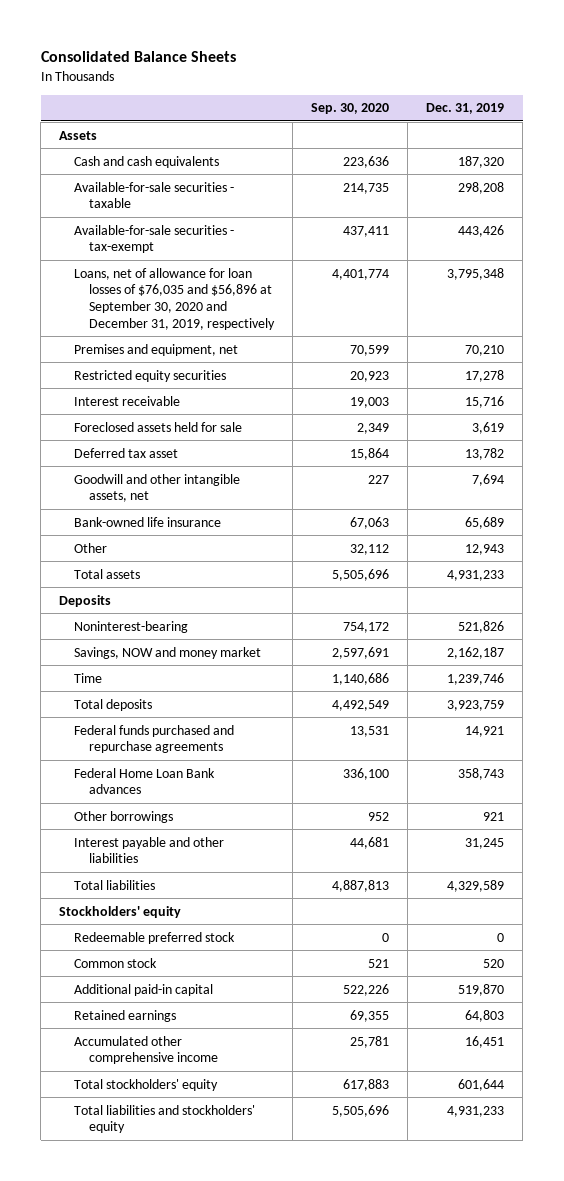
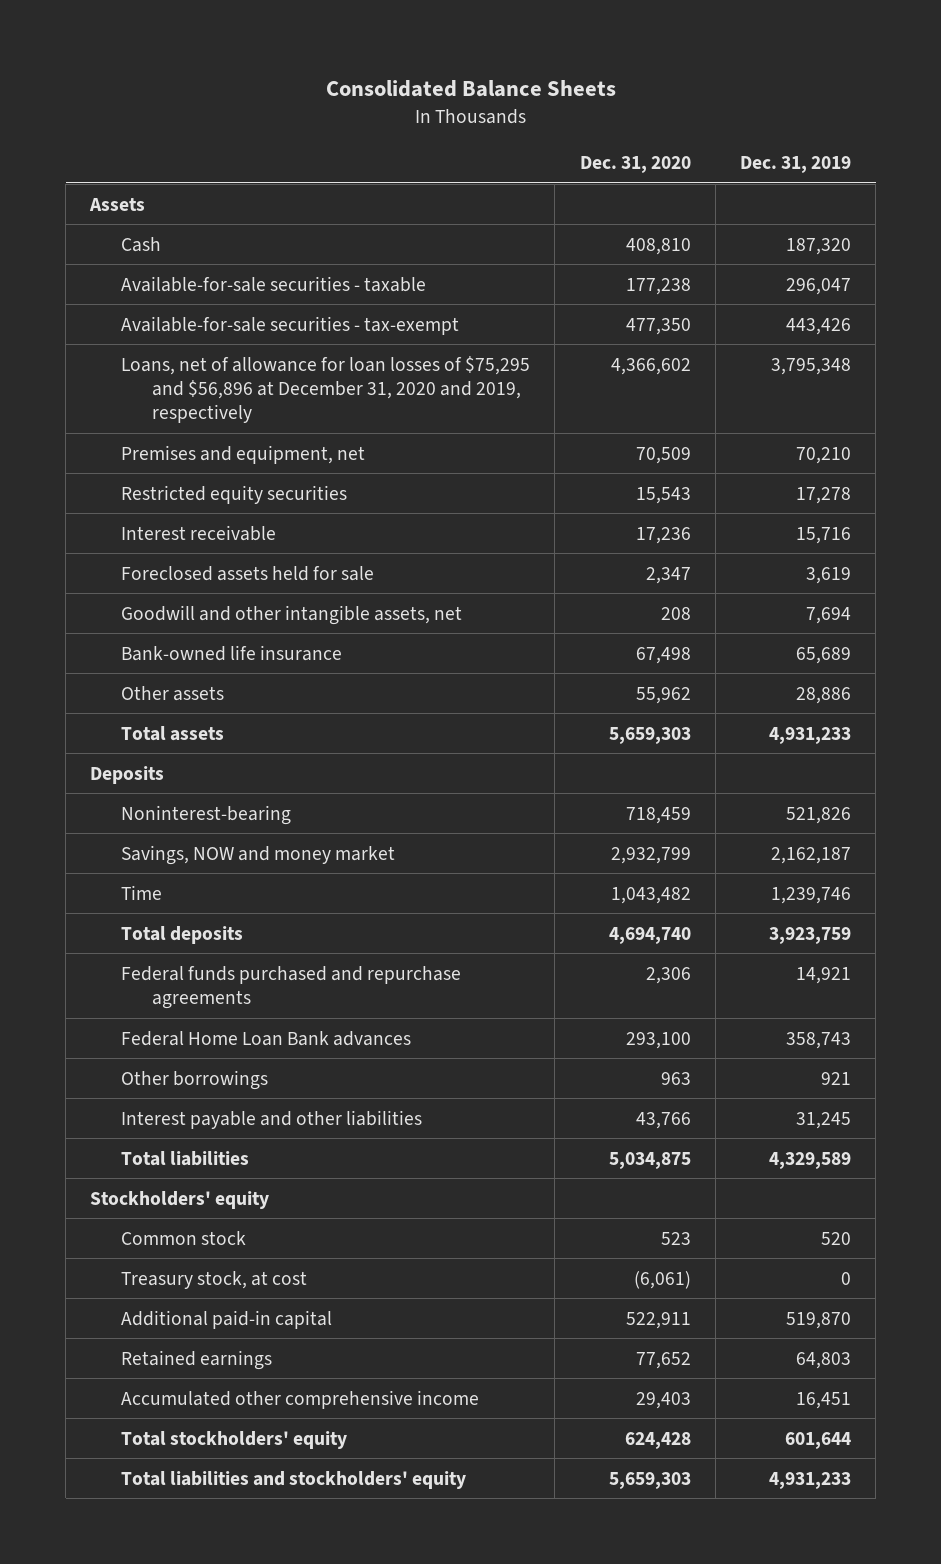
[310,103,389,115] Sep. 30, 2020 -> none
none -> [579,156,691,174] Dec. 31, 2020
[74,155,220,168] Cash and cash equivalents -> [121,236,162,252] Cash
[458,181,505,194] 298,208 -> [785,277,851,295] 296,047
[74,267,275,330] Loans, net of allowance for loan losses of $76,035 and $56,896 at September 30, 2020 and December 31, 2019, respectively -> [121,355,531,424] Loans, net of allowance for loan losses of $75,295 and $56,896 at December 31, 2020 and 2019, respectively
[74,447,179,458] Deferred tax asset -> none
[74,542,108,553] Other -> [121,685,225,701] Other assets
[465,543,505,555] 12,943 -> [795,686,851,704] 28,886
[74,931,236,944] Redeemable preferred stock -> none
none -> [121,1270,308,1289] Treasury stock, at cost

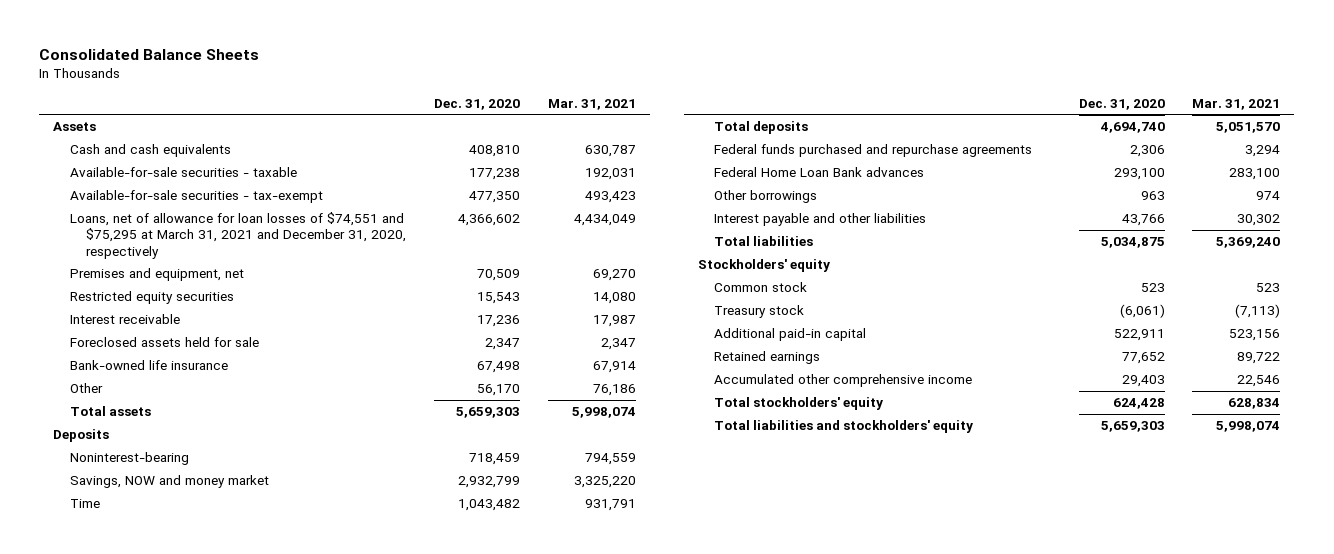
[739,156,851,174] Dec. 31, 2019 -> none
none -> [548,98,637,110] Mar. 31, 2021
[121,236,162,252] Cash -> [69,144,231,158] Cash and cash equivalents
[121,355,531,424] Loans, net of allowance for loan losses of $75,295 and $56,896 at December 31, 2020 and 2019, respectively -> [69,212,407,259] Loans, net of allowance for loan losses of $74,551 and $75,295 at March 31, 2021 and December 31, 2020, respectively
[121,604,463,625] Goodwill and other intangible assets, net -> none
[121,685,225,701] Other assets -> [69,383,103,394] Other
[635,686,691,704] 55,962 -> [477,384,521,397] 56,170
[121,1270,308,1289] Treasury stock, at cost -> [714,305,805,319] Treasury stock

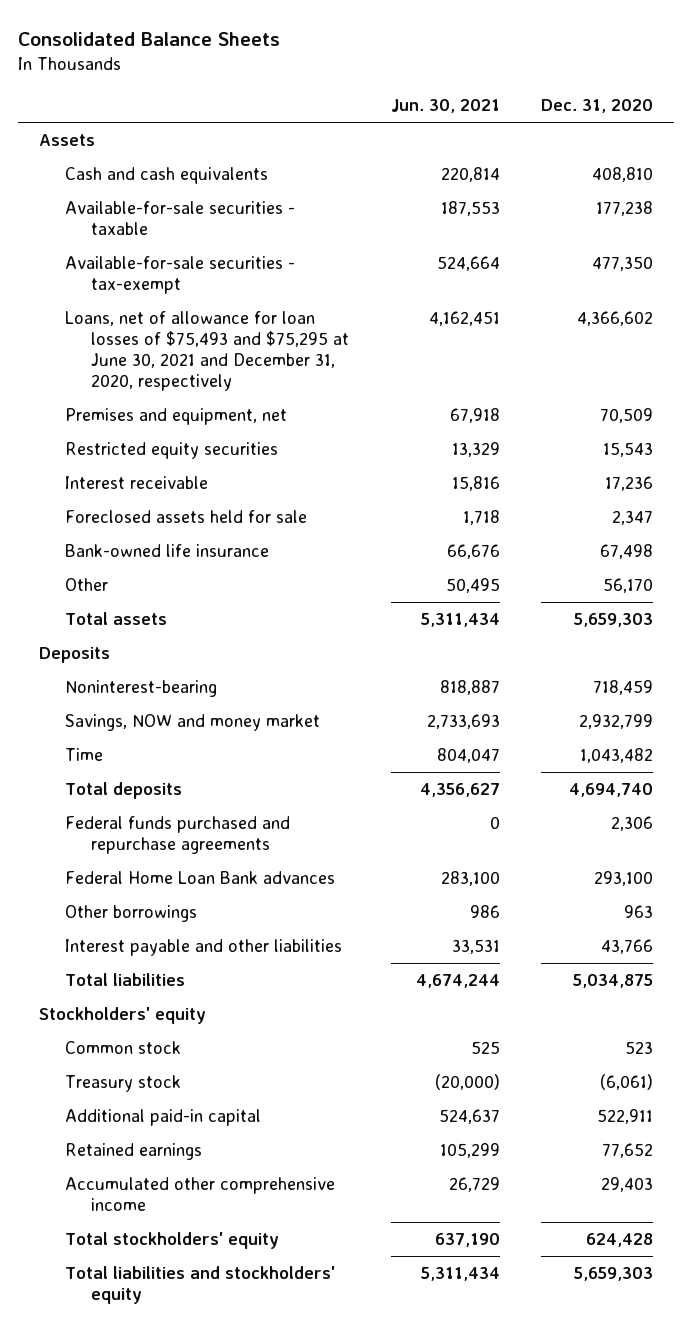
[548,98,637,110] Mar. 31, 2021 -> none
none -> [390,98,500,113] Jun. 30, 2021
[69,212,407,259] Loans, net of allowance for loan losses of $74,551 and $75,295 at March 31, 2021 and December 31, 2020, respectively -> [65,311,350,391] Loans, net of allowance for loan losses of $75,493 and $75,295 at June 30, 2021 and December 31, 2020, respectively

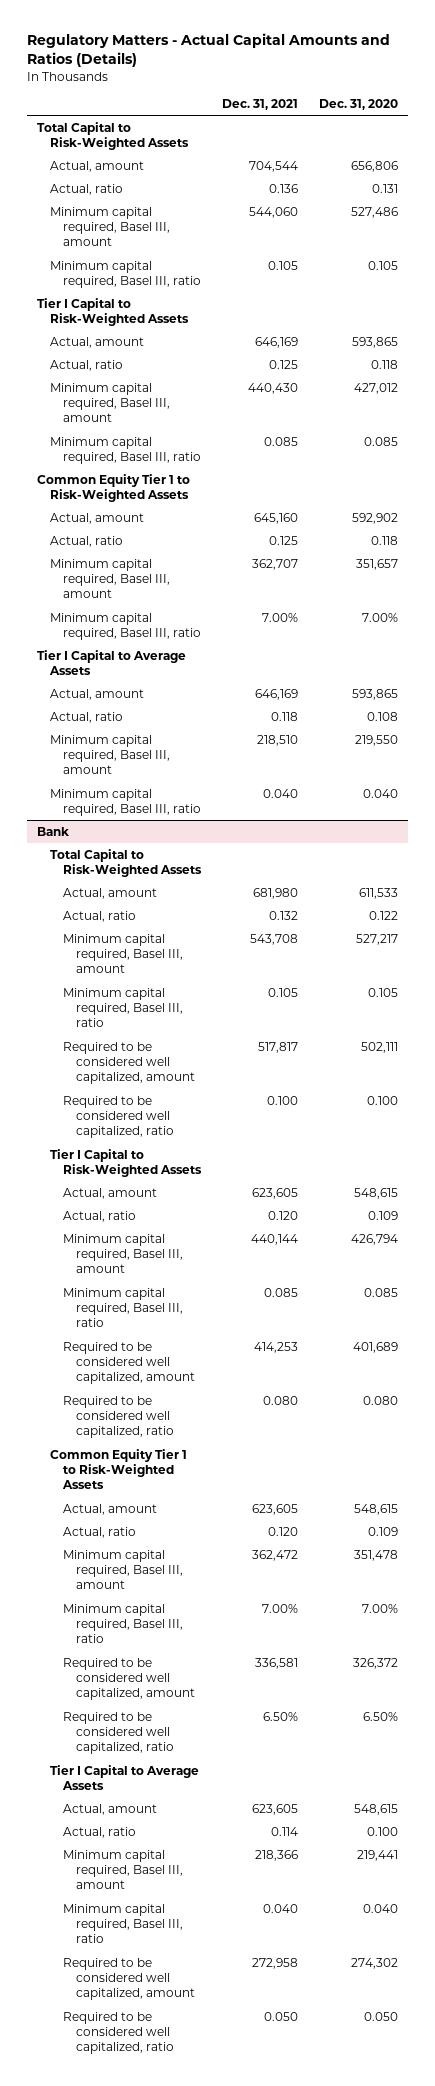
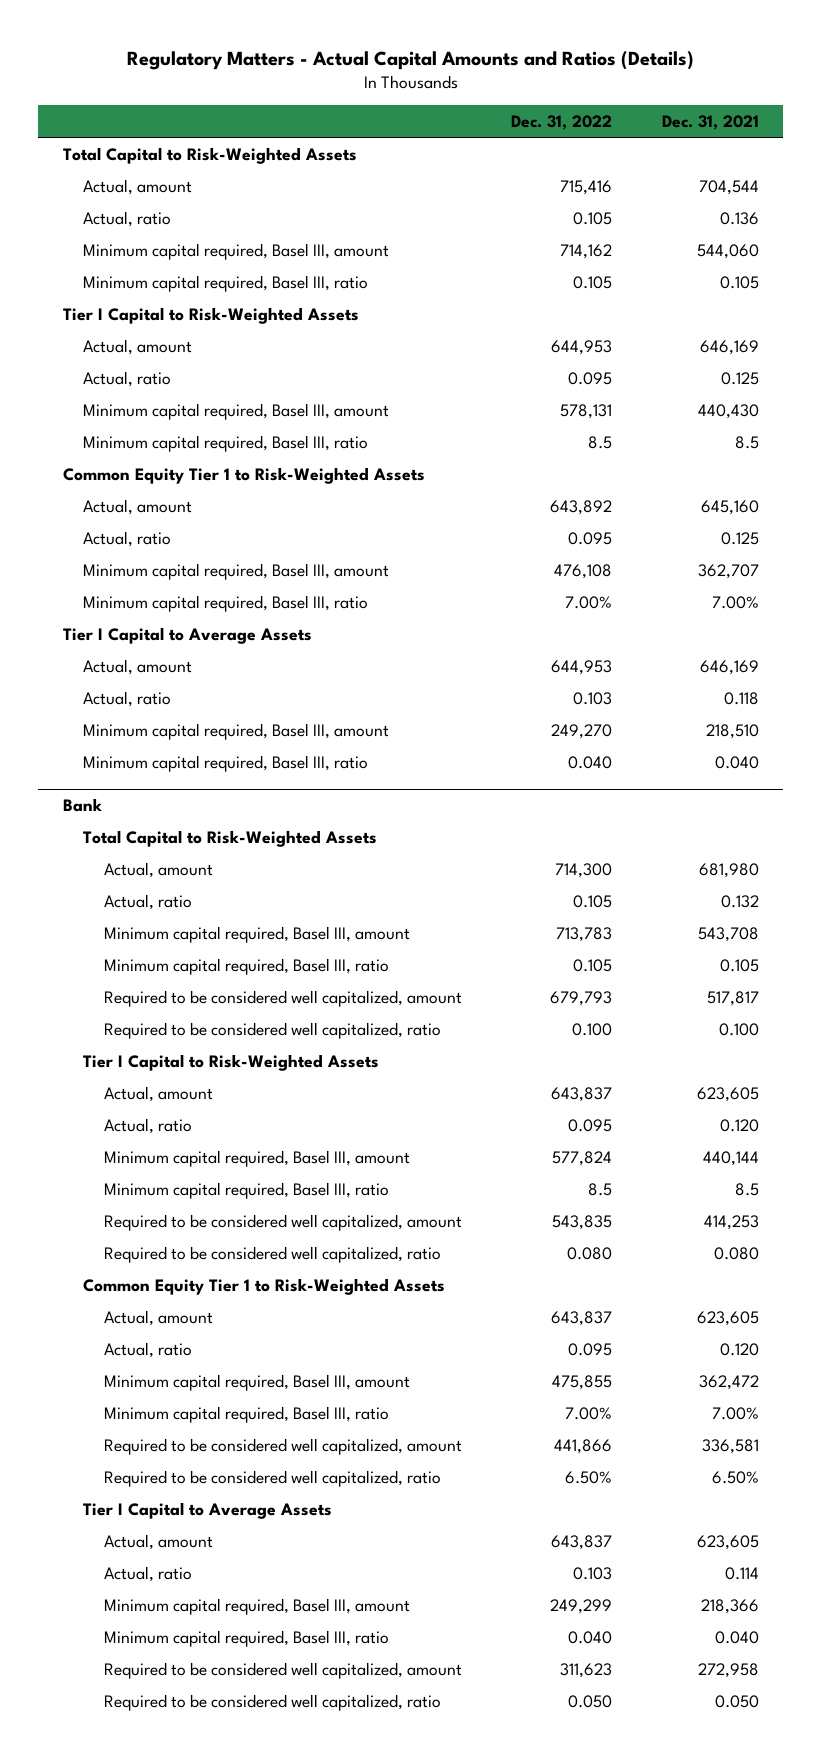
[318,99,398,111] Dec. 31, 2020 -> none
none -> [511,115,613,131] Dec. 31, 2022
[263,436,298,446] 0.085 -> [734,435,759,449] 8.5
[263,1287,298,1297] 0.085 -> [734,1182,759,1196] 8.5

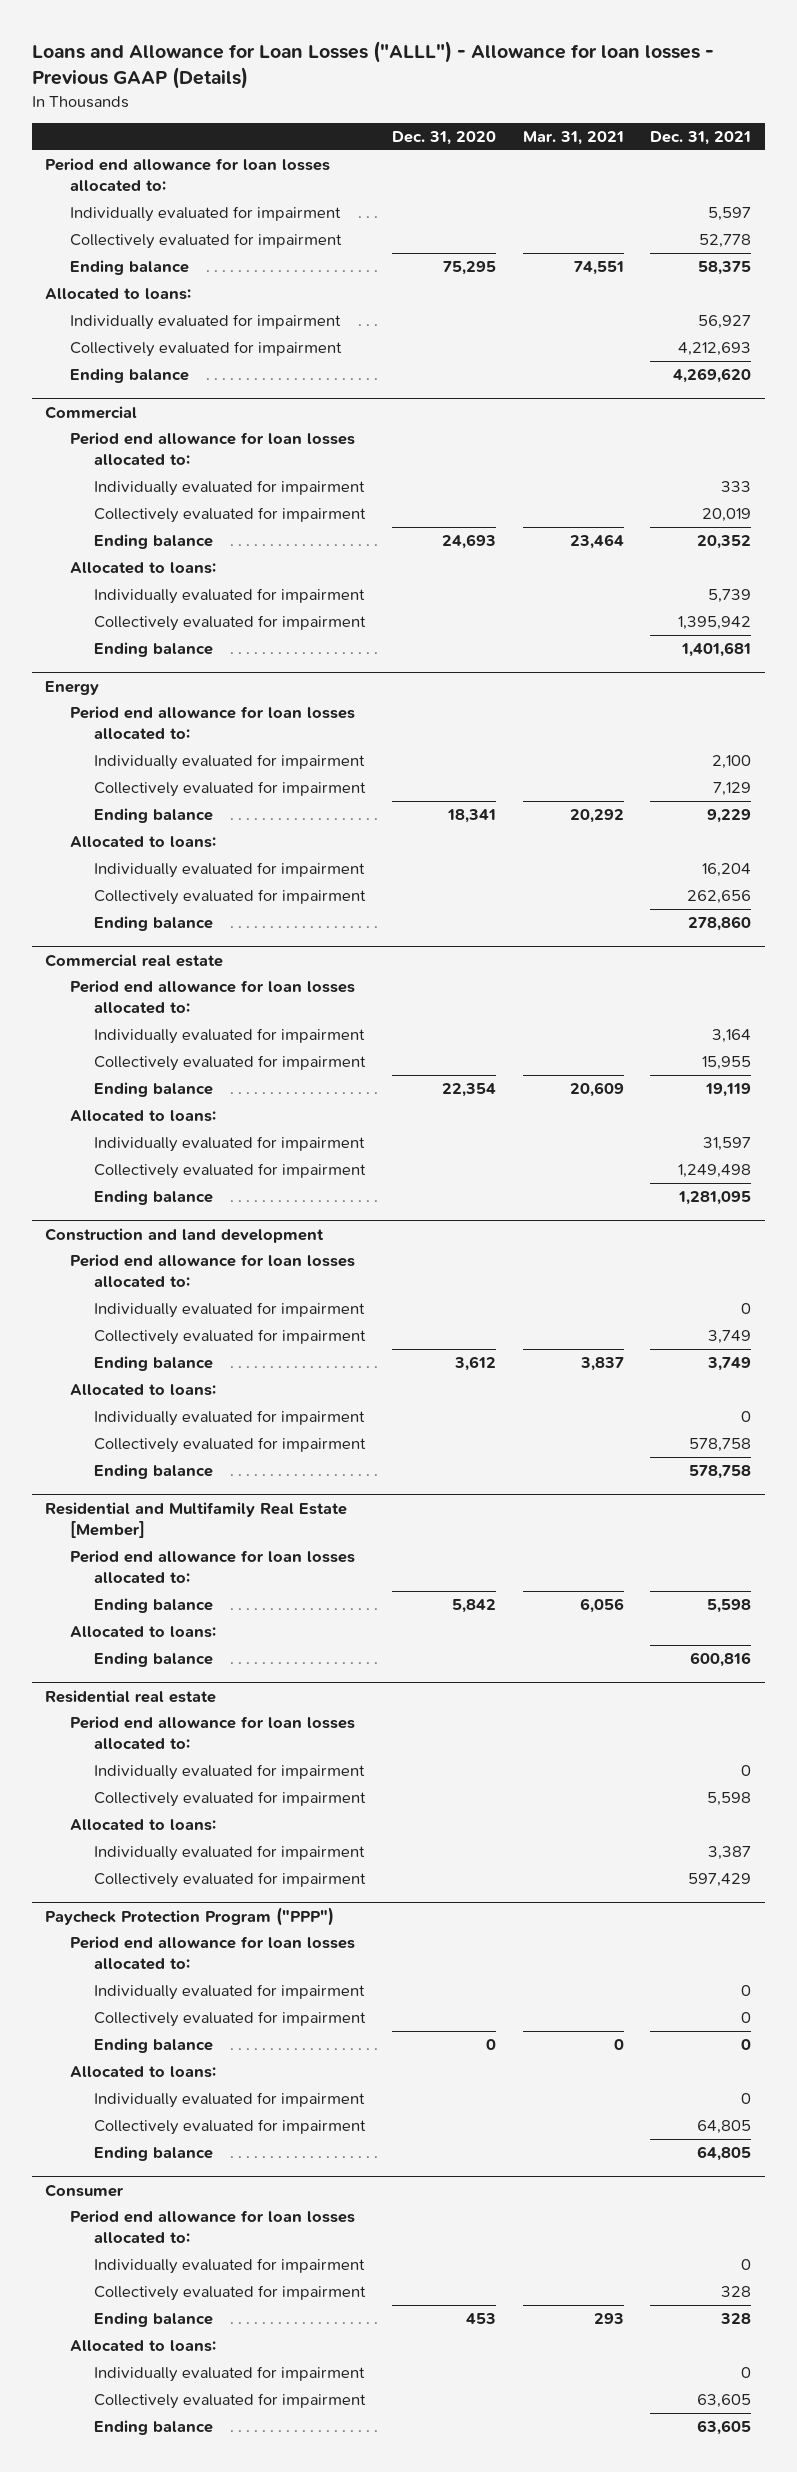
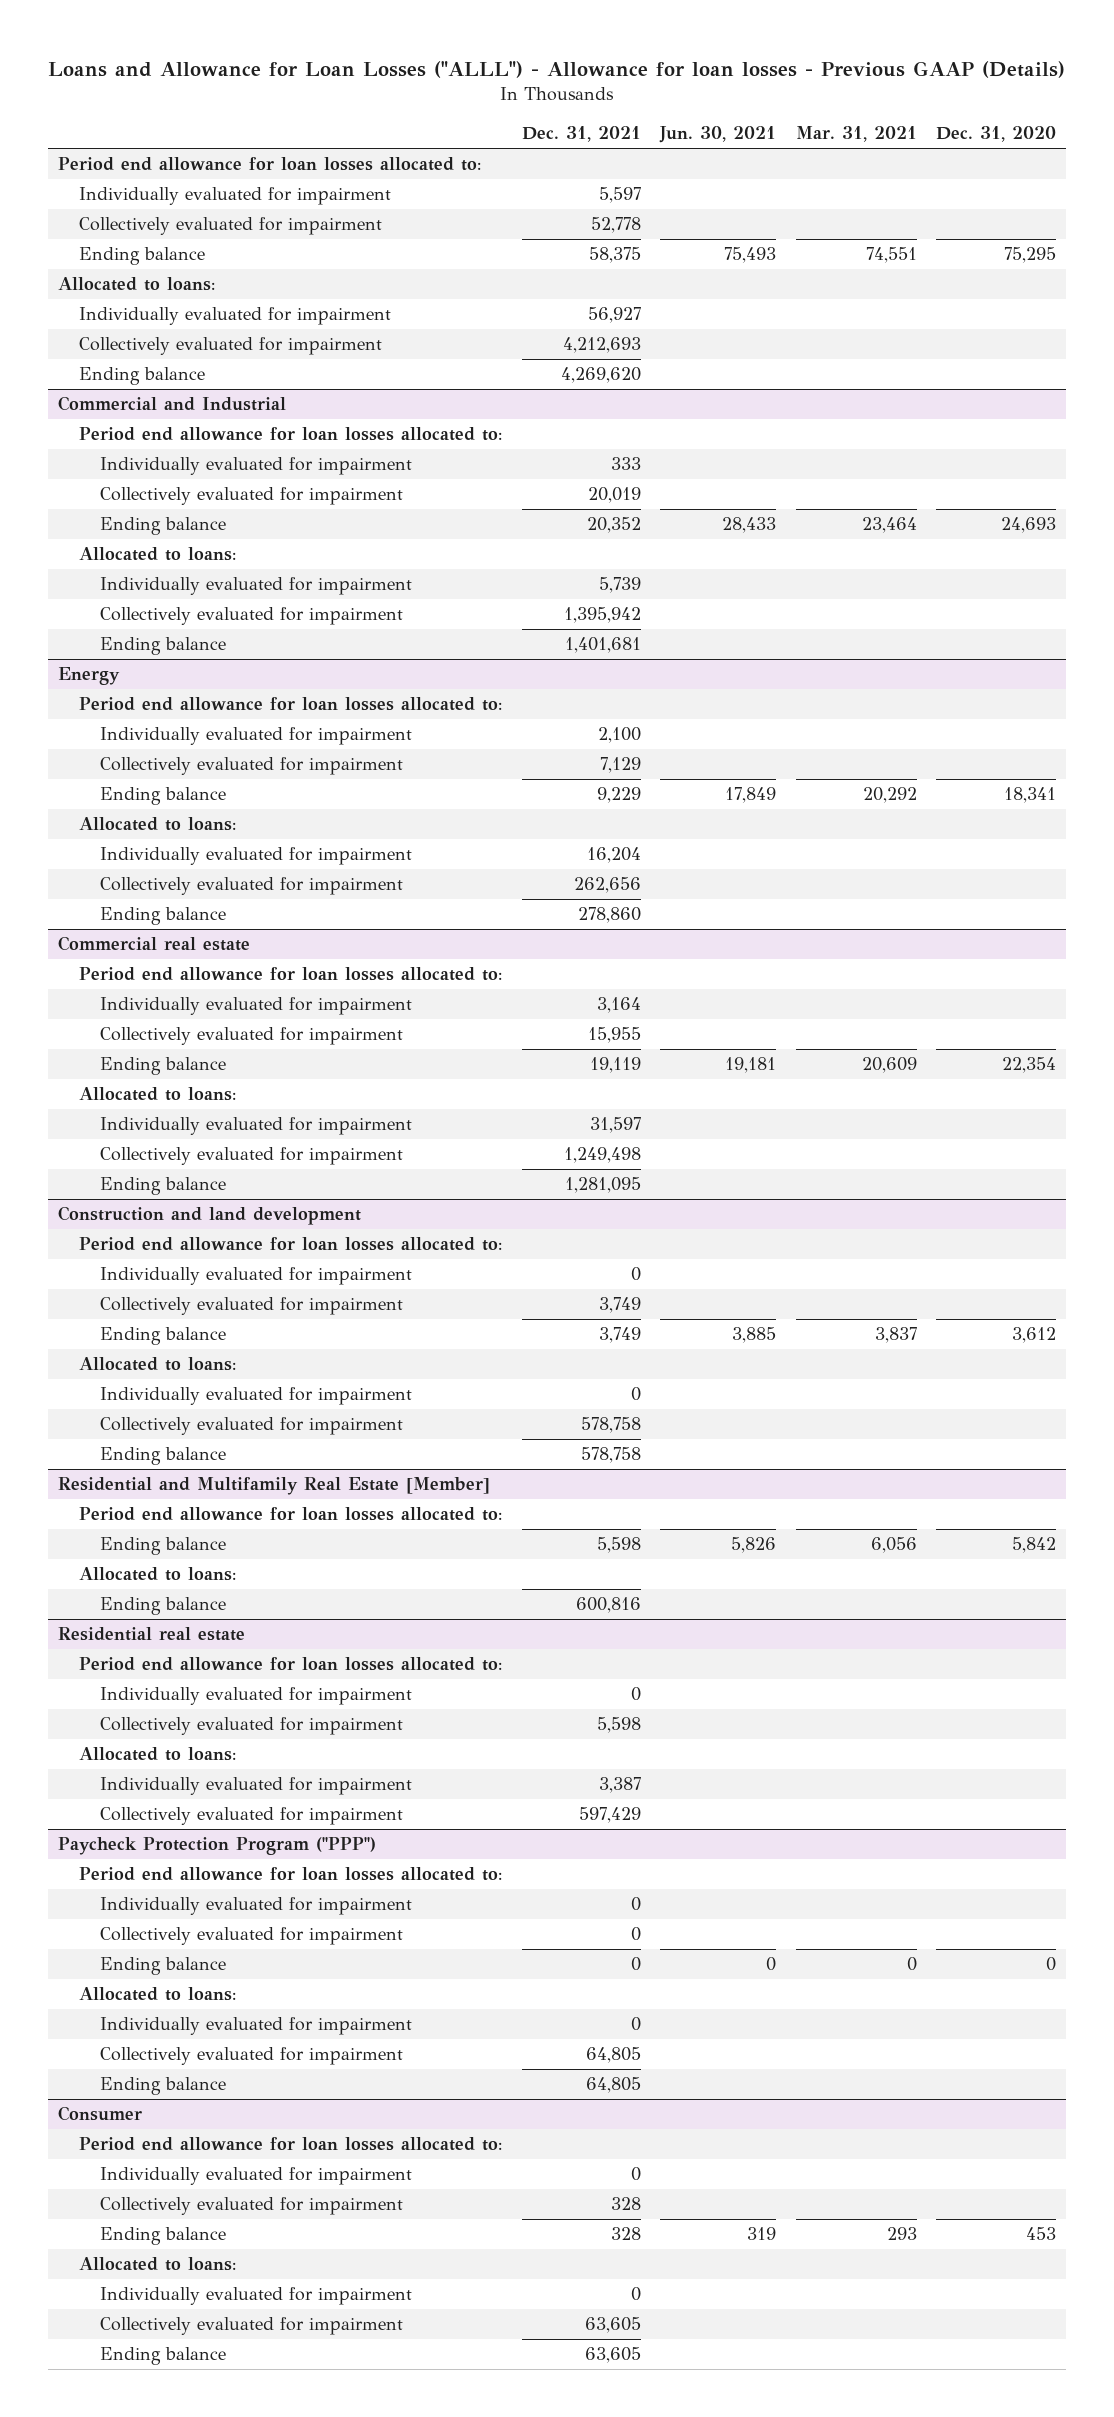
none -> [659,126,777,144] Jun. 30, 2021
[45,405,138,419] Commercial -> [57,396,286,412] Commercial and Industrial

